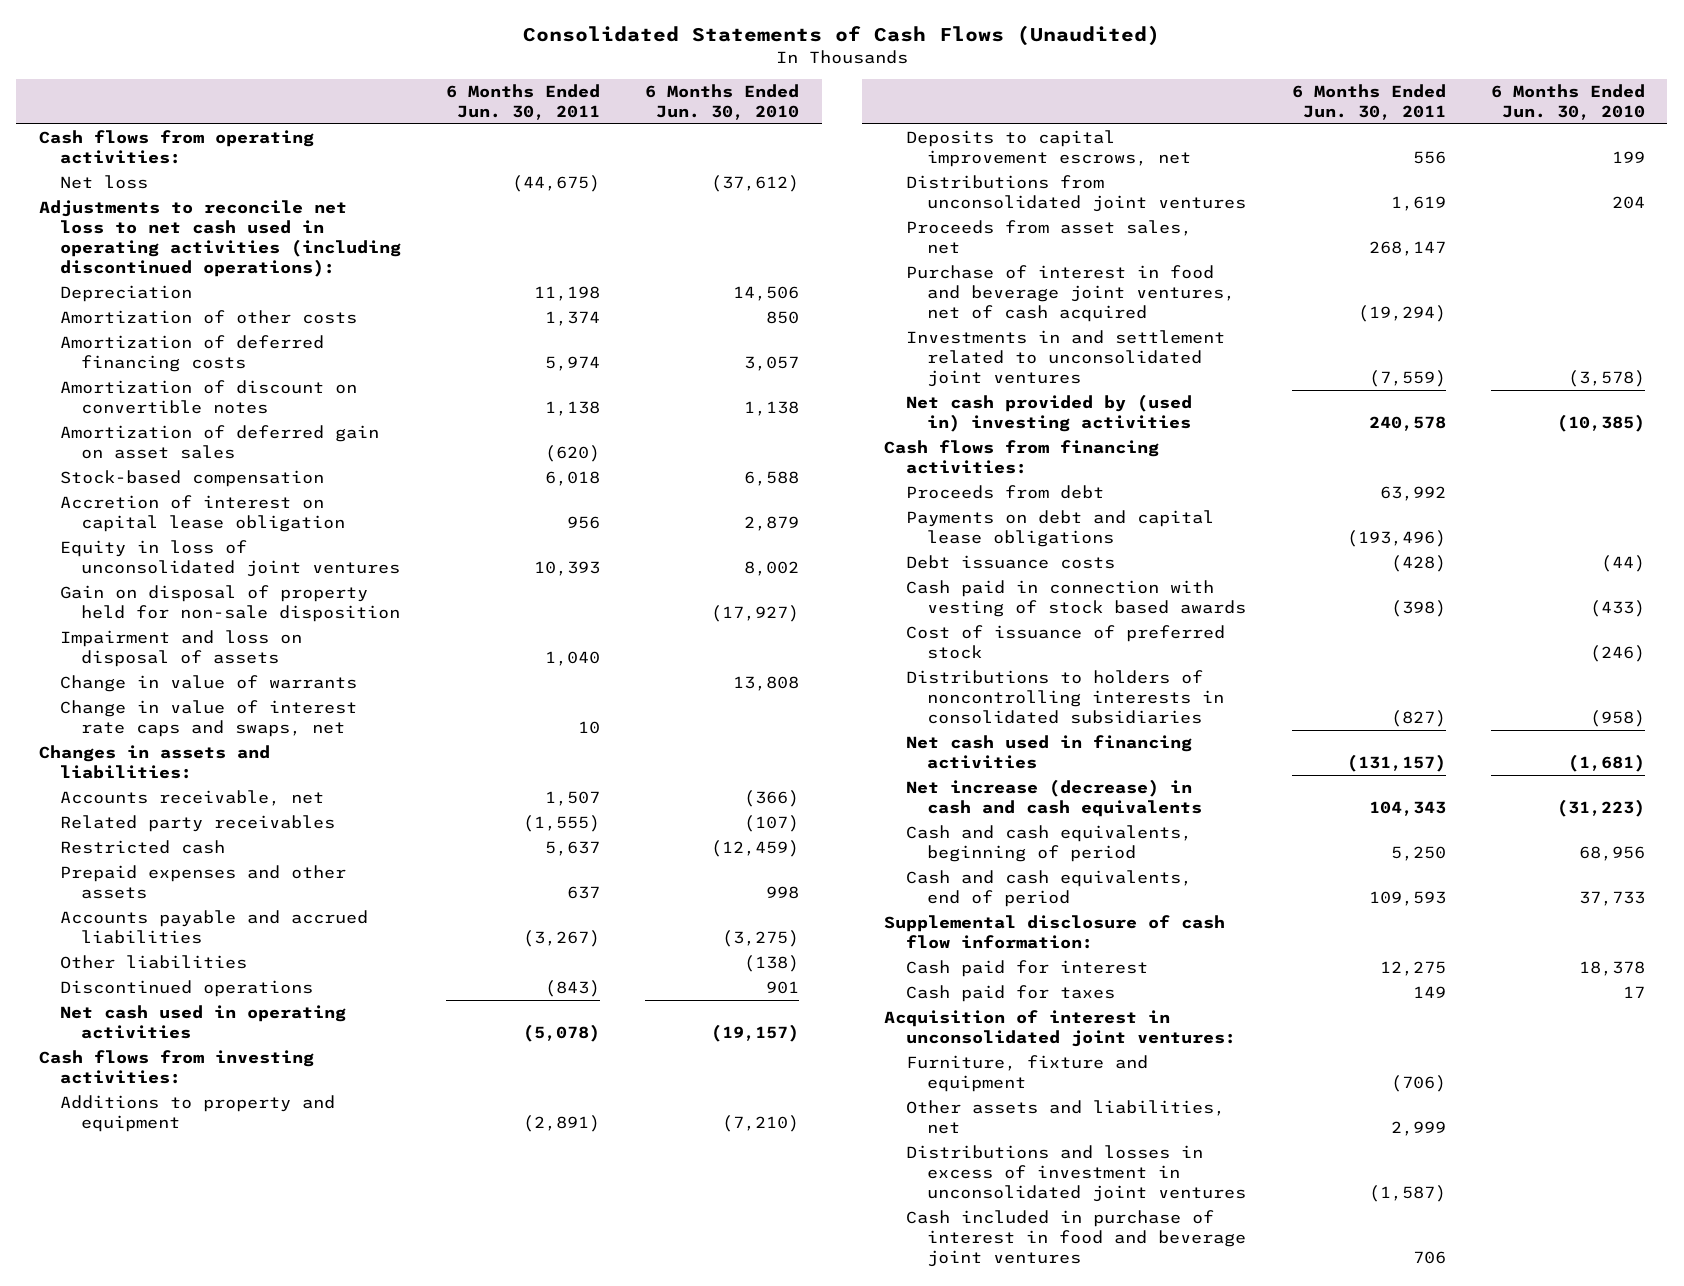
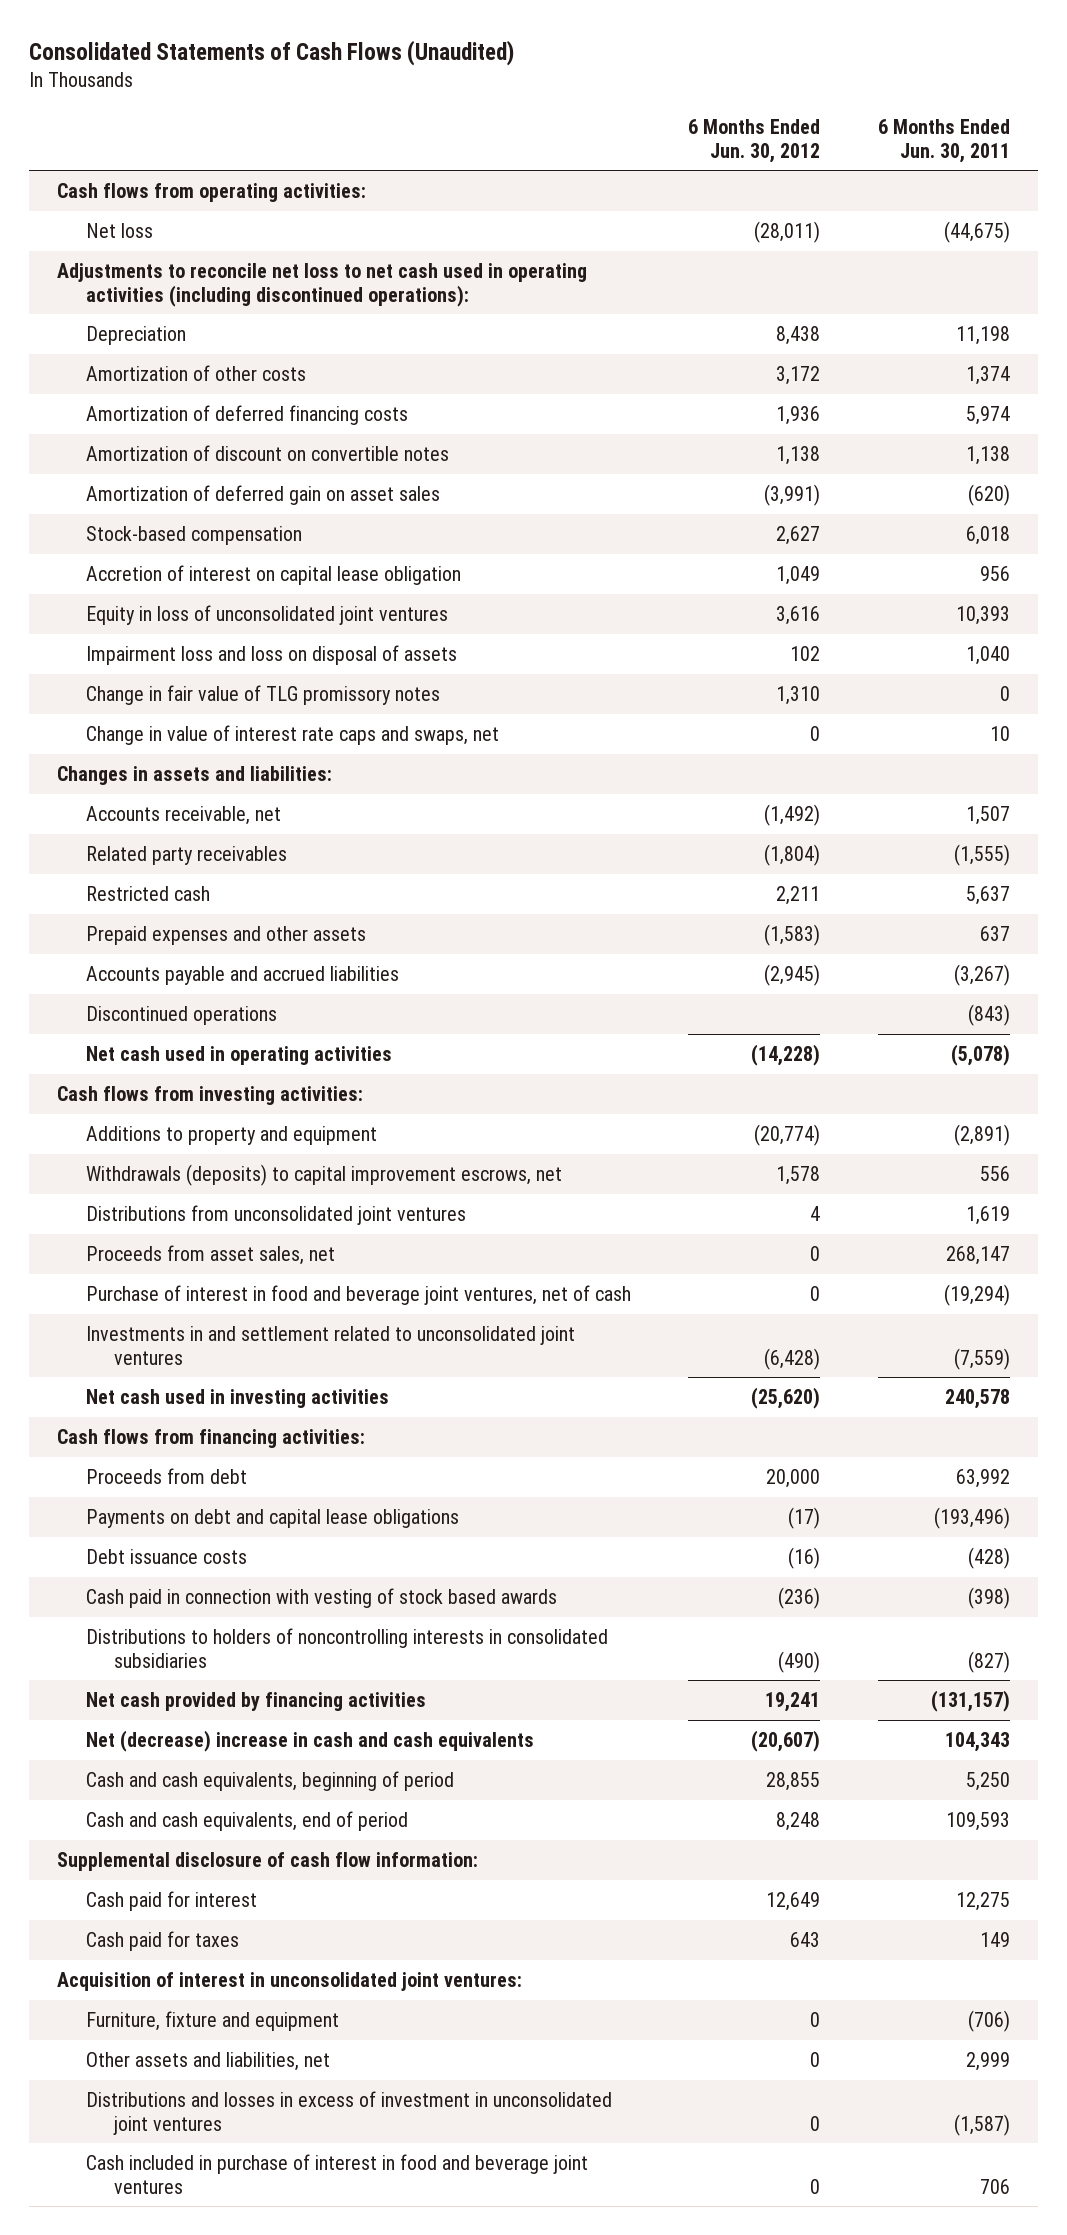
[645,83,800,120] 6 Months Ended Jun. 30, 2010 -> none
none -> [688,118,821,163] 6 Months Ended Jun. 30, 2012
[60,585,401,623] Gain on disposal of property held for non-sale disposition -> none
[60,675,358,693] Change in value of warrants -> none
[60,630,303,668] Impairment and loss on disposal of assets -> [85,644,457,665] Impairment loss and loss on disposal of assets
none -> [85,684,440,705] Change in fair value of TLG promissory notes
[60,955,248,970] Other liabilities -> none
[905,130,1192,168] Deposits to capital improvement escrows, net -> [85,1163,562,1186] Withdrawals (deposits) to capital improvement escrows, net
[905,265,1236,322] Purchase of interest in food and beverage joint ventures, net of cash acquired -> [85,1284,631,1305] Purchase of interest in food and beverage joint ventures, net of cash
[905,394,1192,433] Net cash provided by (used in) investing activities -> [85,1388,389,1408] Net cash used in investing activities
[905,625,1225,660] Cost of issuance of preferred stock -> none
[905,735,1192,770] Net cash used in financing activities -> [85,1691,426,1711] Net cash provided by financing activities
[905,779,1203,818] Net increase (decrease) in cash and cash equivalents -> [85,1729,534,1752] Net (decrease) increase in cash and cash equivalents

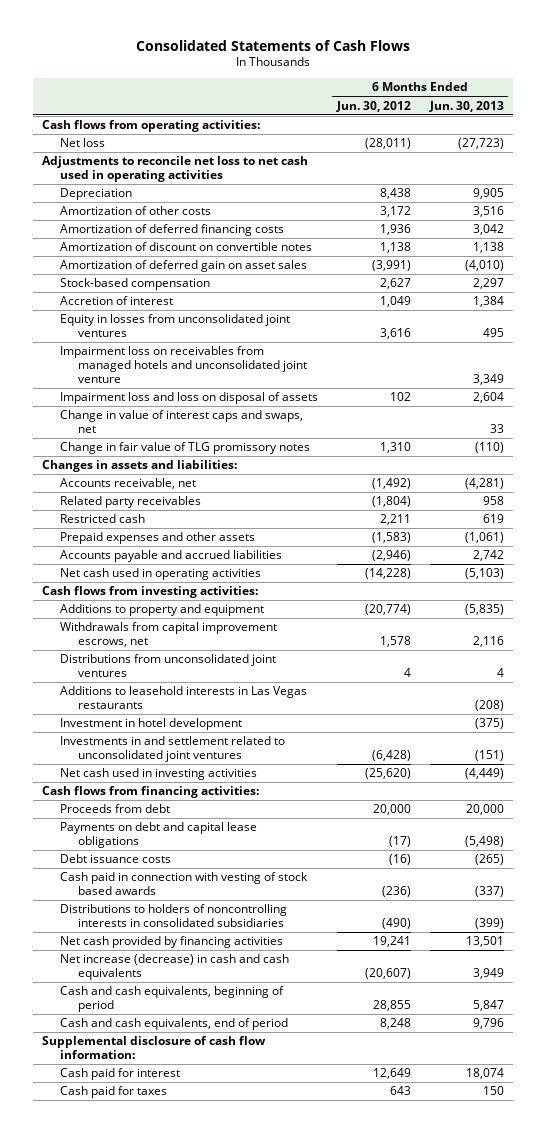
[28,39,514,66] Consolidated Statements of Cash Flows (Unaudited) -> [135,39,410,51] Consolidated Statements of Cash Flows
[877,118,1010,163] 6 Months Ended Jun. 30, 2011 -> none
none -> [428,100,504,112] Jun. 30, 2013
[57,262,588,307] Adjustments to reconcile net loss to net cash used in operating activities (including discontinued operations): -> [42,156,309,183] Adjustments to reconcile net loss to net cash used in operating activities
[85,564,461,585] Accretion of interest on capital lease obligation -> [59,296,173,306] Accretion of interest
[85,604,448,625] Equity in loss of unconsolidated joint ventures -> [59,314,290,338] Equity in losses from unconsolidated joint ventures
none -> [59,346,307,384] Impairment loss on receivables from managed hotels and unconsolidated joint venture
none -> [59,410,303,434] Change in value of interest caps and swaps, net
[85,724,499,745] Change in value of interest rate caps and swaps, net -> none
[85,1005,277,1025] Discontinued operations -> none
[764,963,821,986] (2,945) -> [371,550,411,562] (2,946)
[85,1163,562,1186] Withdrawals (deposits) to capital improvement escrows, net -> [59,622,277,648] Withdrawals from capital improvement escrows, net
[85,1244,335,1265] Proceeds from asset sales, net -> none
[85,1284,631,1305] Purchase of interest in food and beverage joint ventures, net of cash -> none
none -> [59,686,307,710] Additions to leasehold interests in Las Vegas restaurants
none -> [59,718,242,731] Investment in hotel development
[85,1729,534,1752] Net (decrease) increase in cash and cash equivalents -> [59,954,289,981] Net increase (decrease) in cash and cash equivalents
[57,1971,523,1991] Acquisition of interest in unconsolidated joint ventures: -> none
[85,2010,339,2031] Furniture, fixture and equipment -> none
[85,2051,330,2071] Other assets and liabilities, net -> none
[85,2090,612,2135] Distributions and losses in excess of investment in unconsolidated joint ventures -> none
[85,2153,588,2194] Cash included in purchase of interest in food and beverage joint ventures -> none

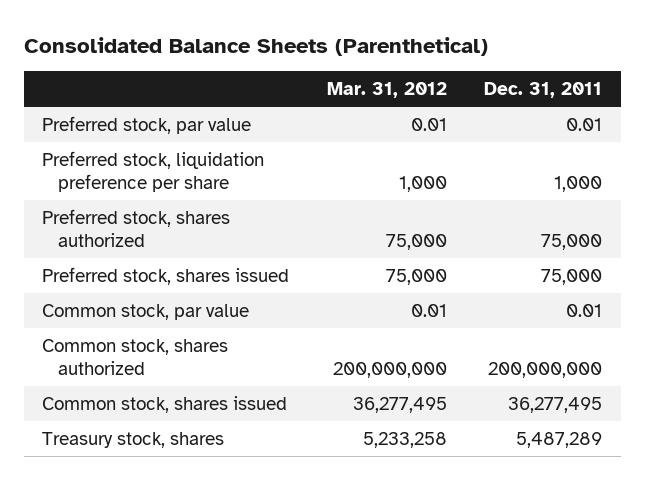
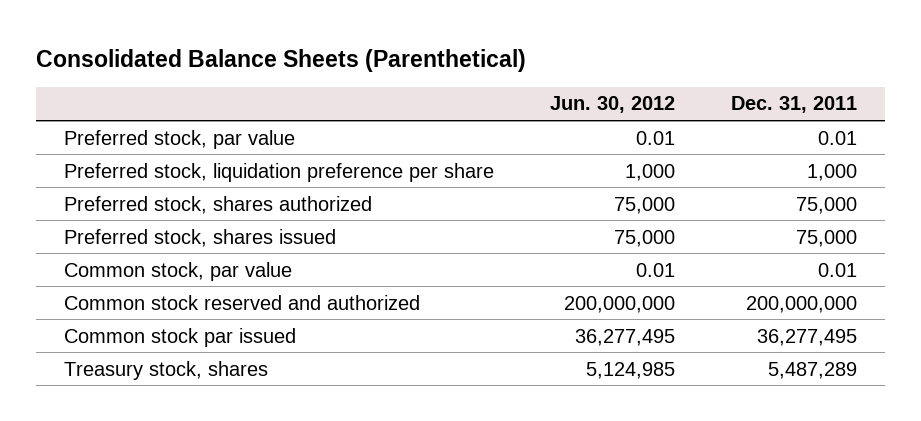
[326,82,447,99] Mar. 31, 2012 -> none
none -> [549,96,675,114] Jun. 30, 2012
[42,338,229,375] Common stock, shares authorized -> [63,294,420,310] Common stock reserved and authorized
[42,395,288,413] Common stock, shares issued -> [63,327,296,347] Common stock par issued

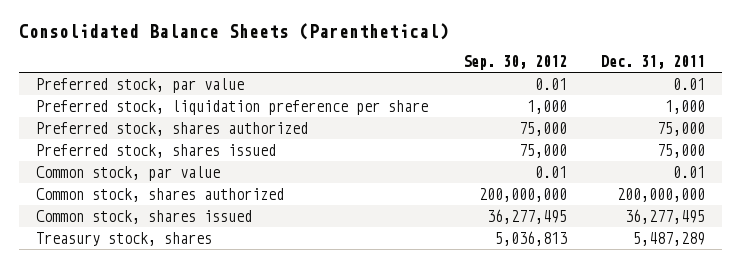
[549,96,675,114] Jun. 30, 2012 -> none
none -> [462,55,567,71] Sep. 30, 2012
[63,294,420,310] Common stock reserved and authorized -> [35,187,284,202] Common stock, shares authorized
[63,327,296,347] Common stock par issued -> [35,209,252,224] Common stock, shares issued

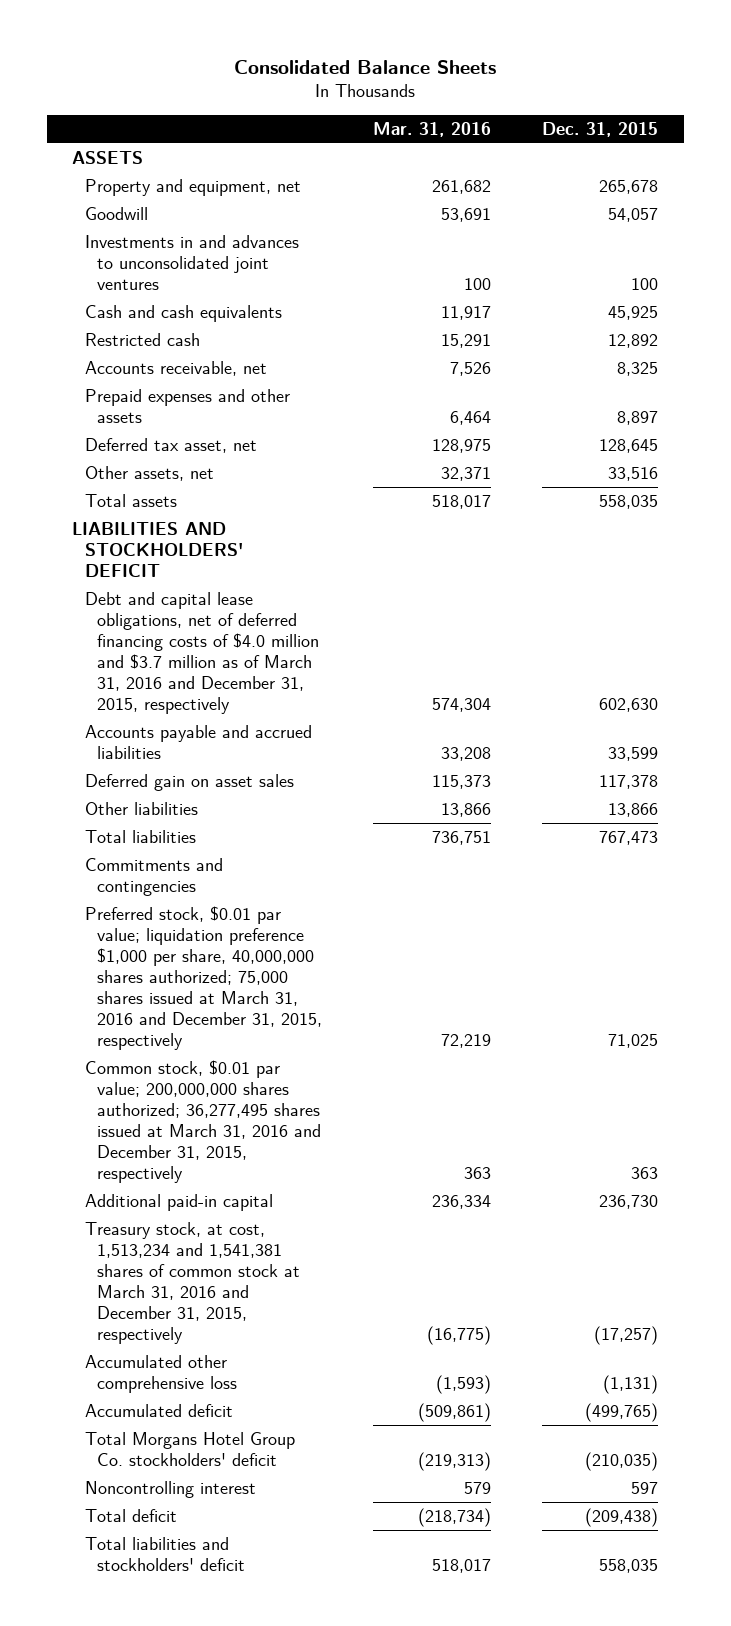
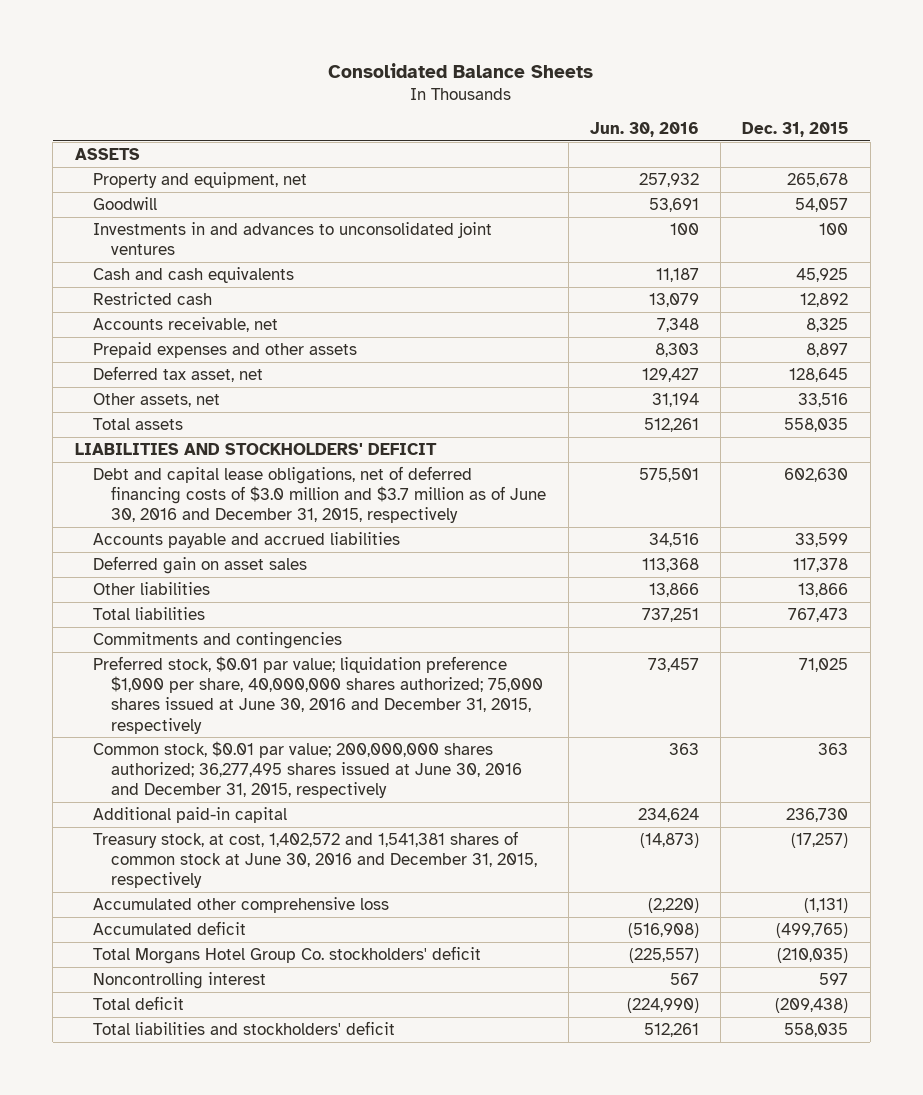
[373,121,492,137] Mar. 31, 2016 -> none
none -> [589,122,699,138] Jun. 30, 2016
[84,592,319,715] Debt and capital lease obligations, net of deferred financing costs of $4.0 million and $3.7 million as of March 31, 2016 and December 31, 2015, respectively -> [92,465,547,524] Debt and capital lease obligations, net of deferred financing costs of $3.0 million and $3.7 million as of June 30, 2016 and December 31, 2015, respectively
[84,906,322,1051] Preferred stock, $0.01 par value; liquidation preference $1,000 per share, 40,000,000 shares authorized; 75,000 shares issued at March 31, 2016 and December 31, 2015, respectively -> [92,655,544,734] Preferred stock, $0.01 par value; liquidation preference $1,000 per share, 40,000,000 shares authorized; 75,000 shares issued at June 30, 2016 and December 31, 2015, respectively
[84,1060,321,1184] Common stock, $0.01 par value; 200,000,000 shares authorized; 36,277,495 shares issued at March 31, 2016 and December 31, 2015, respectively -> [92,740,523,799] Common stock, $0.01 par value; 200,000,000 shares authorized; 36,277,495 shares issued at June 30, 2016 and December 31, 2015, respectively
[84,1222,300,1345] Treasury stock, at cost, 1,513,234 and 1,541,381 shares of common stock at March 31, 2016 and December 31, 2015, respectively -> [92,830,538,889] Treasury stock, at cost, 1,402,572 and 1,541,381 shares of common stock at June 30, 2016 and December 31, 2015, respectively

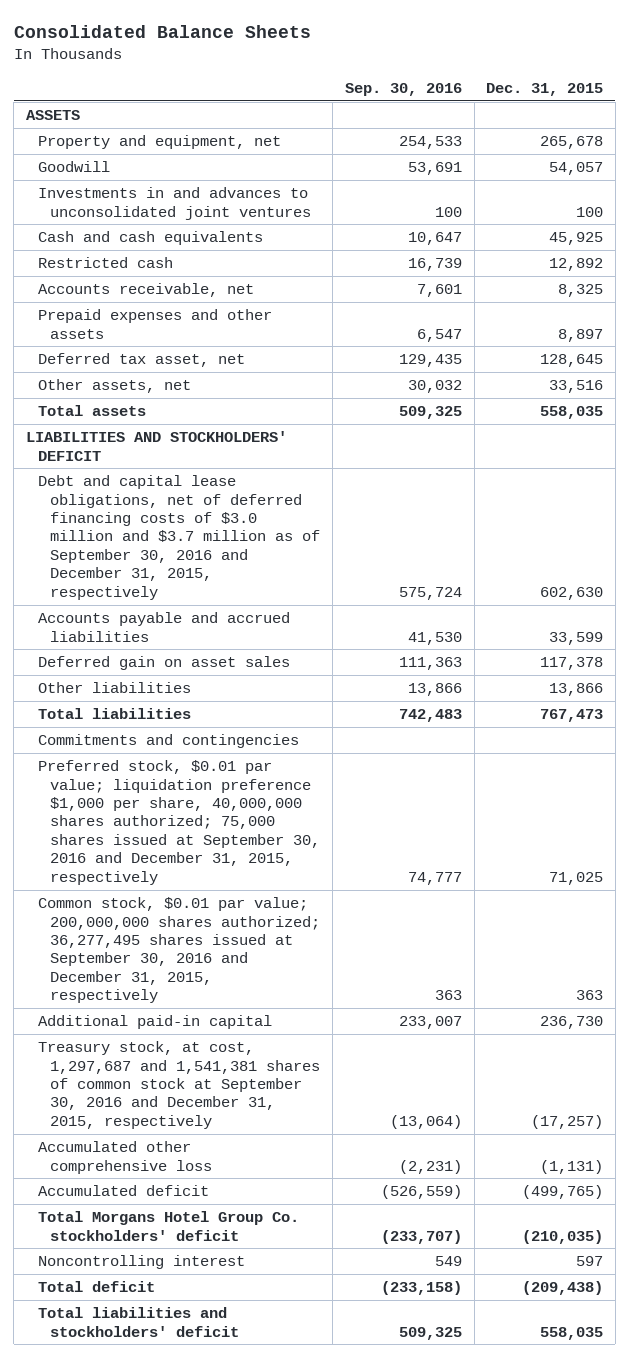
[589,122,699,138] Jun. 30, 2016 -> none
none -> [344,83,462,97] Sep. 30, 2016
[92,465,547,524] Debt and capital lease obligations, net of deferred financing costs of $3.0 million and $3.7 million as of June 30, 2016 and December 31, 2015, respectively -> [38,475,321,600] Debt and capital lease obligations, net of deferred financing costs of $3.0 million and $3.7 million as of September 30, 2016 and December 31, 2015, respectively
[92,655,544,734] Preferred stock, $0.01 par value; liquidation preference $1,000 per share, 40,000,000 shares authorized; 75,000 shares issued at June 30, 2016 and December 31, 2015, respectively -> [38,760,321,885] Preferred stock, $0.01 par value; liquidation preference $1,000 per share, 40,000,000 shares authorized; 75,000 shares issued at September 30, 2016 and December 31, 2015, respectively
[92,740,523,799] Common stock, $0.01 par value; 200,000,000 shares authorized; 36,277,495 shares issued at June 30, 2016 and December 31, 2015, respectively -> [38,897,321,1004] Common stock, $0.01 par value; 200,000,000 shares authorized; 36,277,495 shares issued at September 30, 2016 and December 31, 2015, respectively
[92,830,538,889] Treasury stock, at cost, 1,402,572 and 1,541,381 shares of common stock at June 30, 2016 and December 31, 2015, respectively -> [38,1041,321,1129] Treasury stock, at cost, 1,297,687 and 1,541,381 shares of common stock at September 30, 2016 and December 31, 2015, respectively

